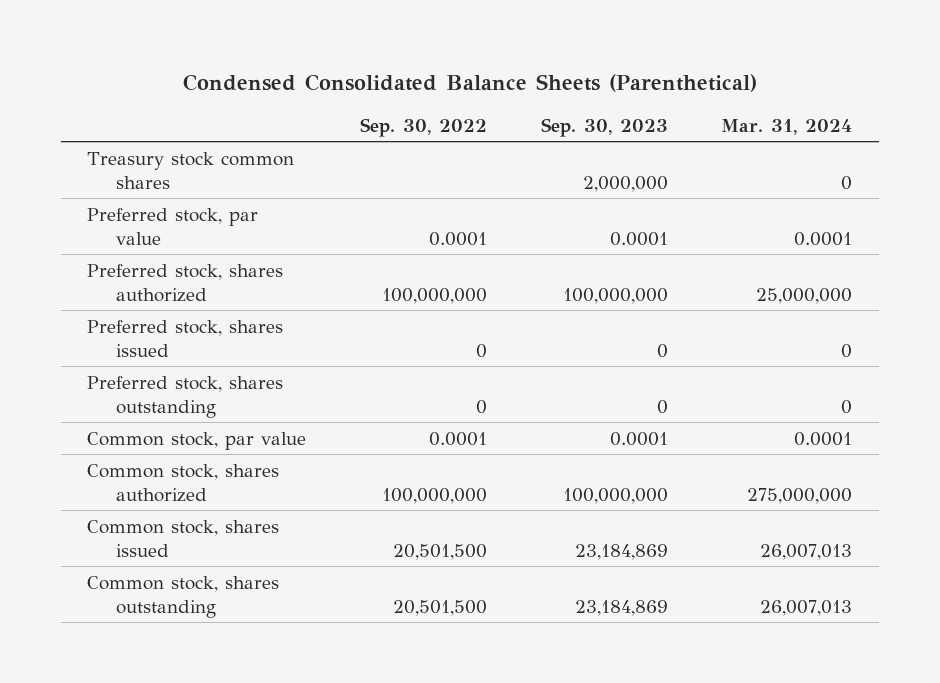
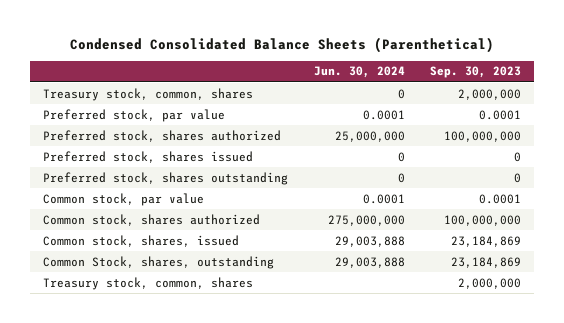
[359,117,487,137] Sep. 30, 2022 -> none
[721,118,853,135] Mar. 31, 2024 -> none
none -> [313,66,405,79] Jun. 30, 2024
[87,151,295,189] Treasury stock common shares -> [43,87,254,101] Treasury stock, common, shares
[87,519,280,557] Common stock, shares issued -> [43,234,240,247] Common stock, shares, issued
[87,575,280,618] Common stock, shares outstanding -> [43,255,275,269] Common Stock, shares, outstanding
none -> [43,276,254,290] Treasury stock, common, shares

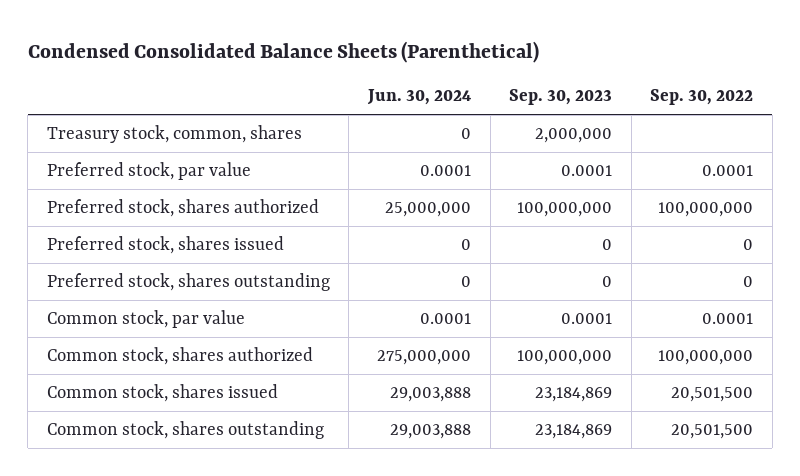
none -> [650,89,754,106] Sep. 30, 2022
[43,276,254,290] Treasury stock, common, shares -> none
[43,234,240,247] Common stock, shares, issued -> [46,383,278,402] Common stock, shares issued
[43,255,275,269] Common Stock, shares, outstanding -> [46,420,324,439] Common stock, shares outstanding

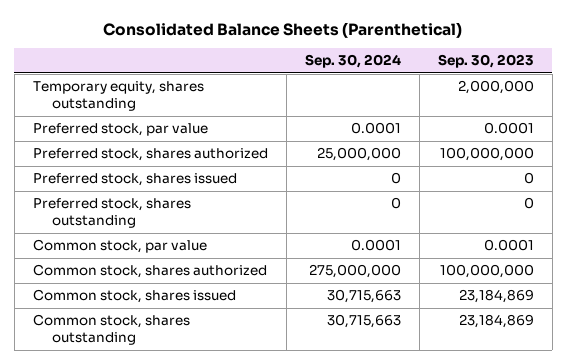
[27,41,539,64] Condensed Consolidated Balance Sheets (Parenthetical) -> [103,21,463,38] Consolidated Balance Sheets (Parenthetical)
[367,89,472,106] Jun. 30, 2024 -> none
[650,89,754,106] Sep. 30, 2022 -> none
none -> [304,54,401,69] Sep. 30, 2024
[46,124,302,143] Treasury stock, common, shares -> [32,81,204,112] Temporary equity, shares outstanding

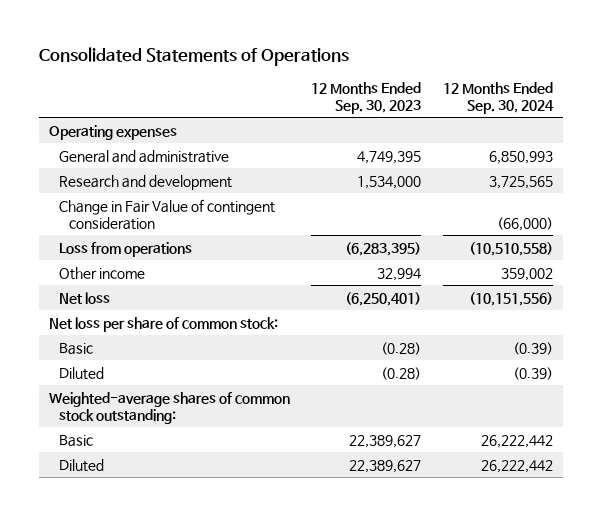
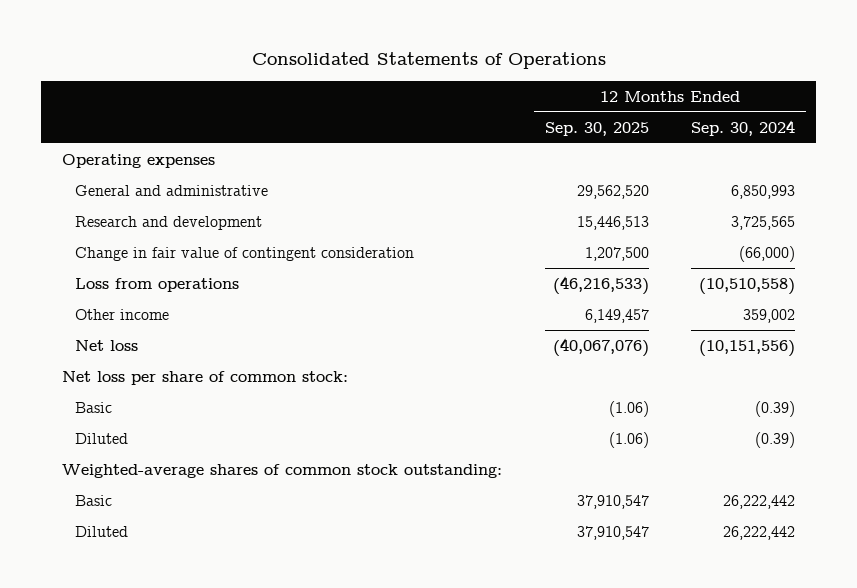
[311,81,422,114] 12 Months Ended Sep. 30, 2023 -> none
none -> [544,121,649,136] Sep. 30, 2025
[59,198,276,230] Change in Fair Value of contingent consideration -> [75,246,415,261] Change in fair value of contingent consideration

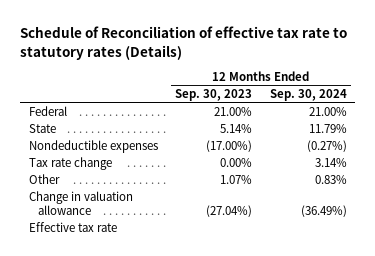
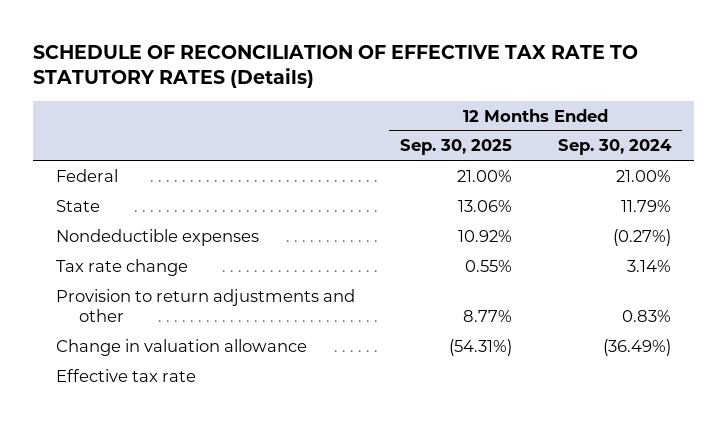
[20,26,348,60] Schedule of Reconciliation of effective tax rate to statutory rates (Details) -> [33,44,639,89] SCHEDULE OF RECONCILIATION OF EFFECTIVE TAX RATE TO STATUTORY RATES (Details)
[175,89,253,102] Sep. 30, 2023 -> none
none -> [400,139,513,156] Sep. 30, 2025
[28,173,60,184] Other -> [55,288,355,322] Provision to return adjustments and other

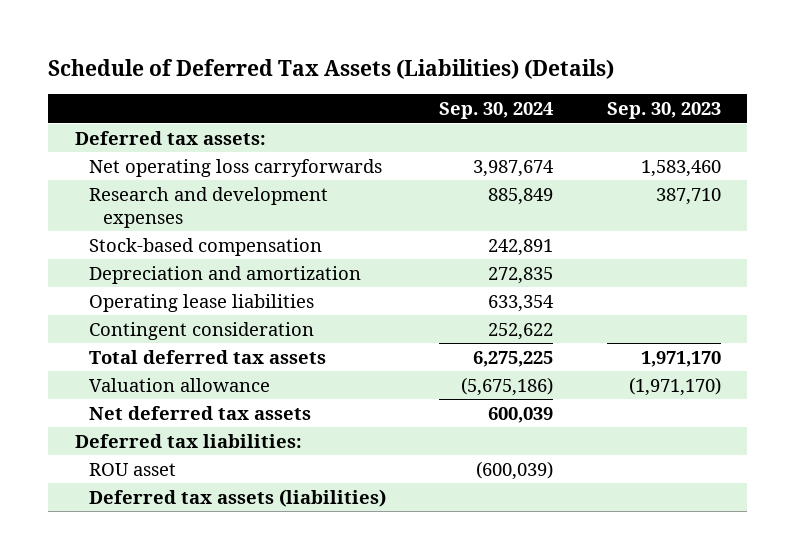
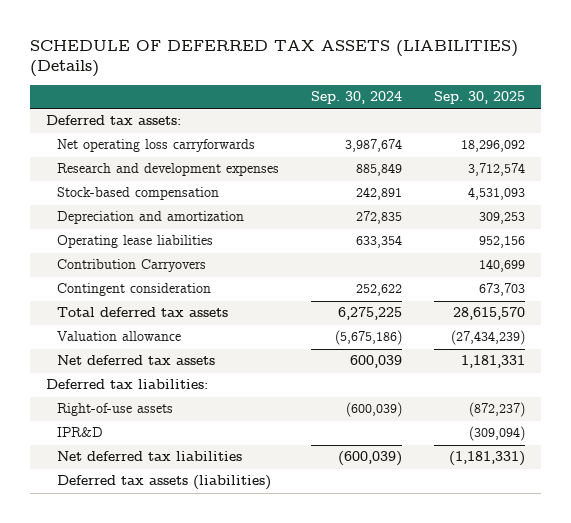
[47,59,614,80] Schedule of Deferred Tax Assets (Liabilities) (Details) -> [29,39,518,78] SCHEDULE OF DEFERRED TAX ASSETS (LIABILITIES) (Details)
[606,102,721,120] Sep. 30, 2023 -> none
none -> [433,91,525,105] Sep. 30, 2025
none -> [56,259,206,273] Contribution Carryovers
[88,462,176,476] ROU asset -> [56,403,173,417] Right-of-use assets
none -> [56,427,103,438] IPR&D
none -> [56,451,242,462] Net deferred tax liabilities

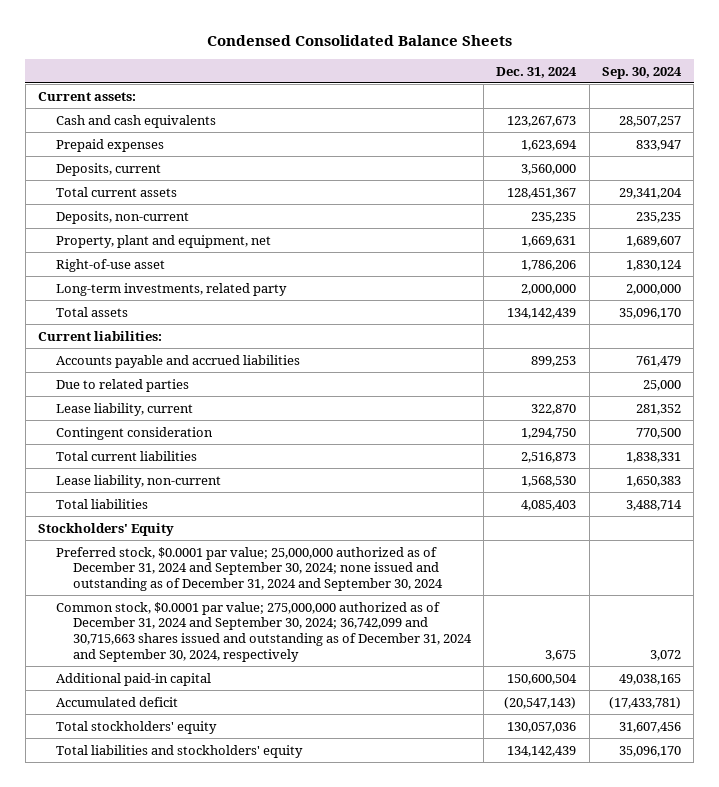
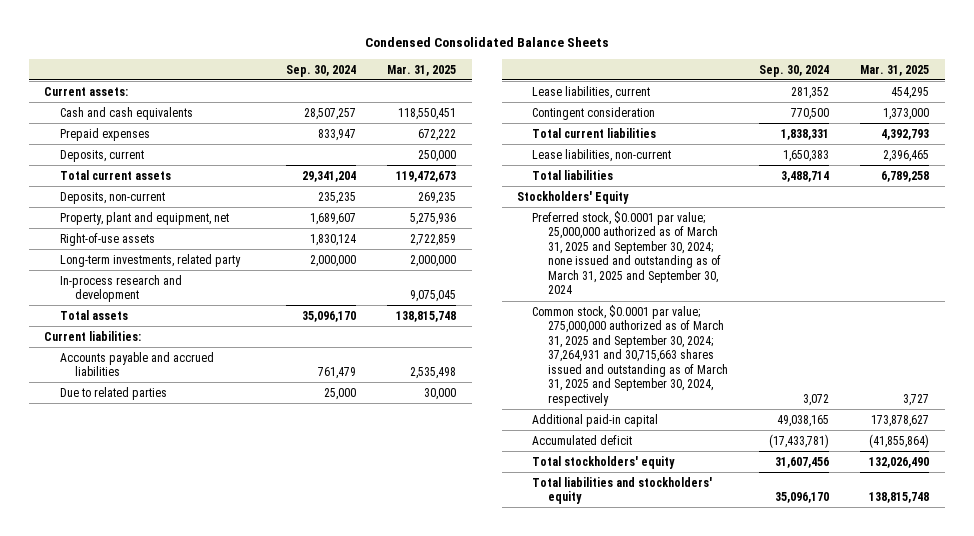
[496,66,578,78] Dec. 31, 2024 -> none
none -> [387,64,457,76] Mar. 31, 2025
[55,258,165,272] Right-of-use asset -> [59,232,155,246] Right-of-use assets
none -> [59,274,182,303] In-process research and development
[55,402,193,416] Lease liability, current -> [532,85,651,99] Lease liabilities, current
[55,474,221,488] Lease liability, non-current -> [532,148,672,162] Lease liabilities, non-current
[55,546,443,592] Preferred stock, $0.0001 par value; 25,000,000 authorized as of December 31, 2024 and September 30, 2024; none issued and outstanding as of December 31, 2024 and September 30, 2024 -> [532,210,721,295] Preferred stock, $0.0001 par value; 25,000,000 authorized as of March 31, 2025 and September 30, 2024; none issued and outstanding as of March 31, 2025 and September 30, 2024
[55,601,472,662] Common stock, $0.0001 par value; 275,000,000 authorized as of December 31, 2024 and September 30, 2024; 36,742,099 and 30,715,663 shares issued and outstanding as of December 31, 2024 and September 30, 2024, respectively -> [532,304,728,407] Common stock, $0.0001 par value; 275,000,000 authorized as of March 31, 2025 and September 30, 2024; 37,264,931 and 30,715,663 shares issued and outstanding as of March 31, 2025 and September 30, 2024, respectively

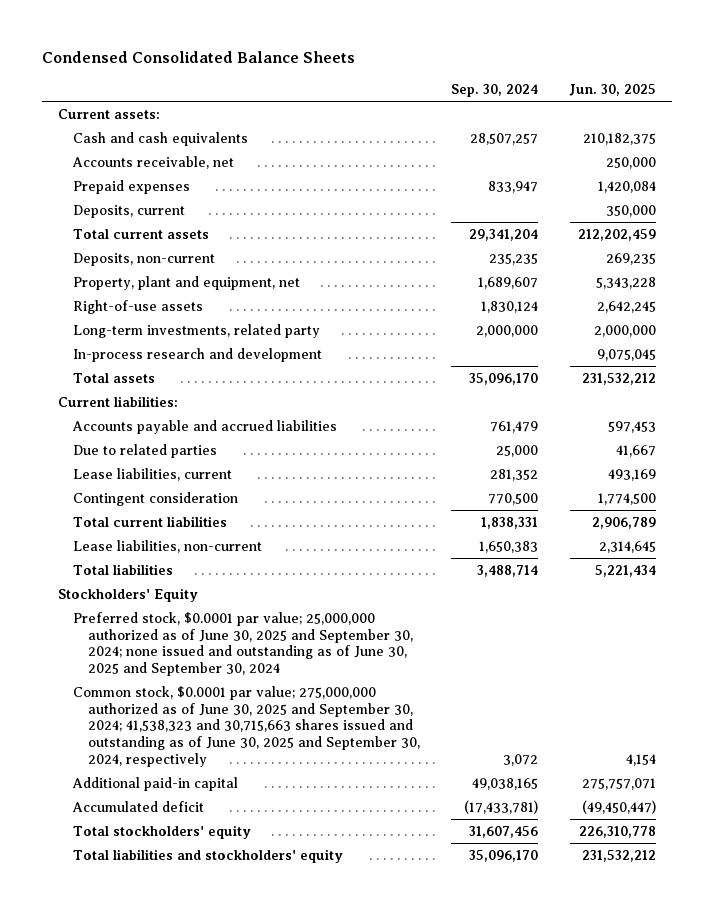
[387,64,457,76] Mar. 31, 2025 -> none
none -> [569,83,657,96] Jun. 30, 2025
none -> [71,155,234,169] Accounts receivable, net
[532,210,721,295] Preferred stock, $0.0001 par value; 25,000,000 authorized as of March 31, 2025 and September 30, 2024; none issued and outstanding as of March 31, 2025 and September 30, 2024 -> [72,611,413,677] Preferred stock, $0.0001 par value; 25,000,000 authorized as of June 30, 2025 and September 30, 2024; none issued and outstanding as of June 30, 2025 and September 30, 2024
[532,304,728,407] Common stock, $0.0001 par value; 275,000,000 authorized as of March 31, 2025 and September 30, 2024; 37,264,931 and 30,715,663 shares issued and outstanding as of March 31, 2025 and September 30, 2024, respectively -> [72,685,420,767] Common stock, $0.0001 par value; 275,000,000 authorized as of June 30, 2025 and September 30, 2024; 41,538,323 and 30,715,663 shares issued and outstanding as of June 30, 2025 and September 30, 2024, respectively

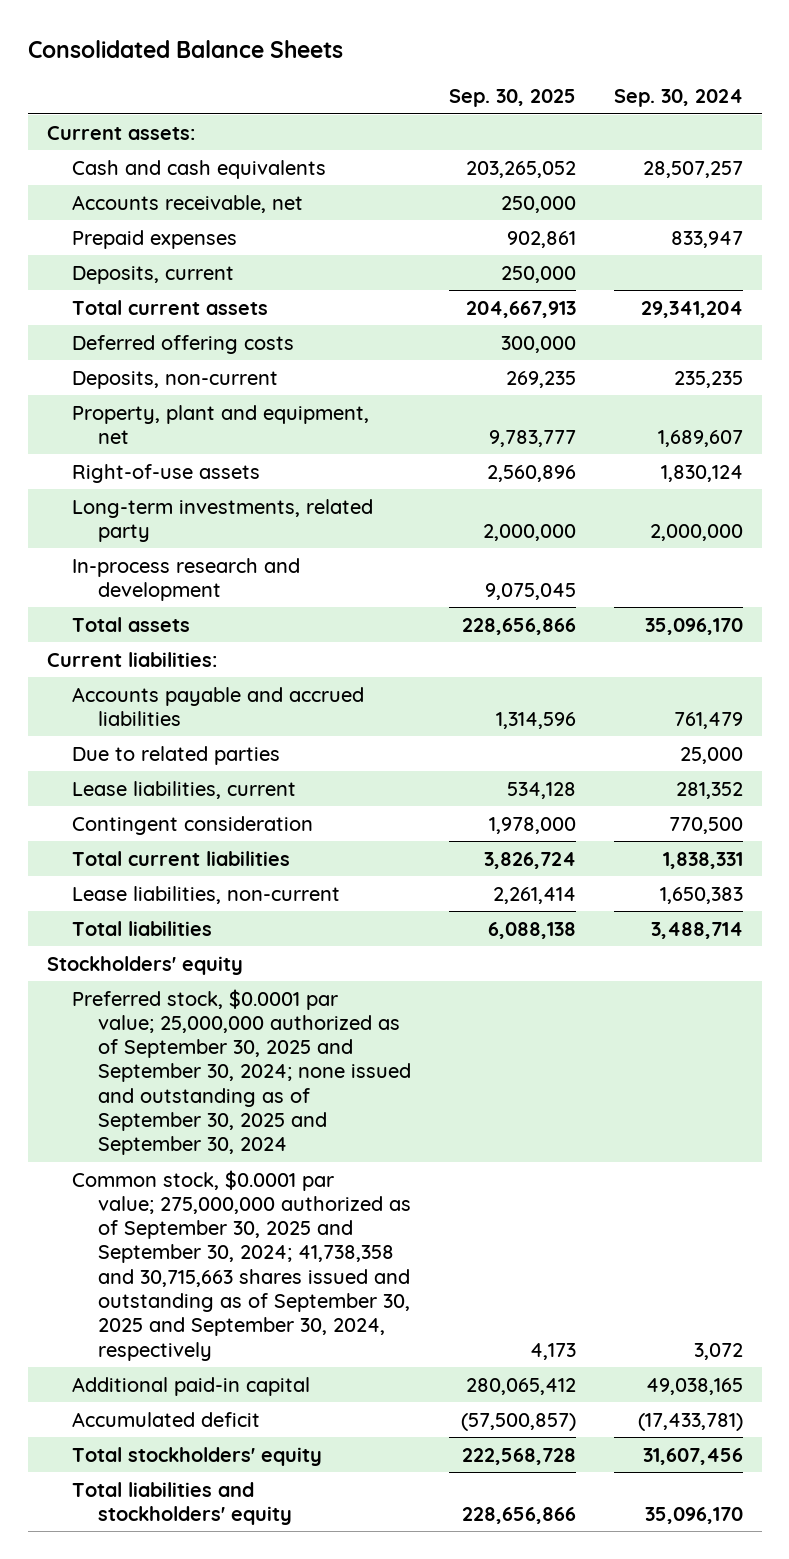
[41,51,355,64] Condensed Consolidated Balance Sheets -> [27,40,343,59] Consolidated Balance Sheets
[569,83,657,96] Jun. 30, 2025 -> none
none -> [448,89,576,108] Sep. 30, 2025
none -> [72,334,295,354] Deferred offering costs
[57,587,198,602] Stockholders' Equity -> [46,955,243,975] Stockholders' equity
[72,611,413,677] Preferred stock, $0.0001 par value; 25,000,000 authorized as of June 30, 2025 and September 30, 2024; none issued and outstanding as of June 30, 2025 and September 30, 2024 -> [72,988,411,1156] Preferred stock, $0.0001 par value; 25,000,000 authorized as of September 30, 2025 and September 30, 2024; none issued and outstanding as of September 30, 2025 and September 30, 2024
[72,685,420,767] Common stock, $0.0001 par value; 275,000,000 authorized as of June 30, 2025 and September 30, 2024; 41,538,323 and 30,715,663 shares issued and outstanding as of June 30, 2025 and September 30, 2024, respectively -> [72,1169,411,1361] Common stock, $0.0001 par value; 275,000,000 authorized as of September 30, 2025 and September 30, 2024; 41,738,358 and 30,715,663 shares issued and outstanding as of September 30, 2025 and September 30, 2024, respectively

